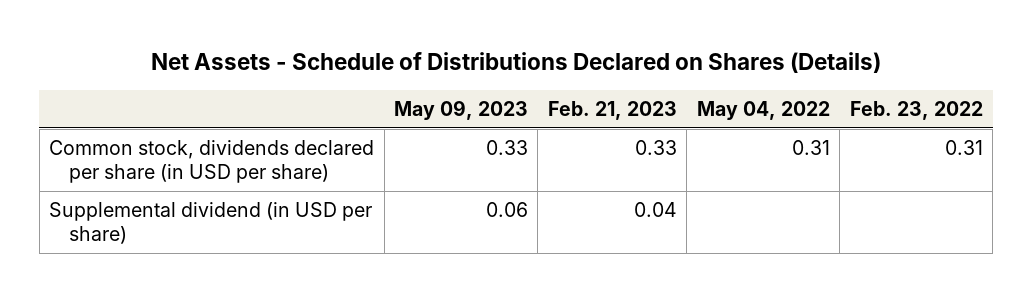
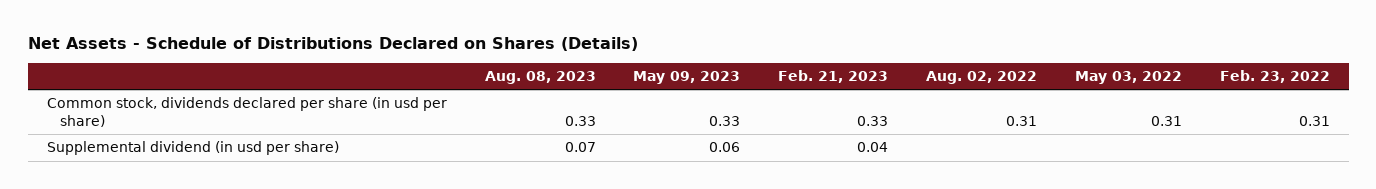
[696,100,830,120] May 04, 2022 -> none
none -> [484,70,596,84] Aug. 08, 2023
none -> [926,70,1038,84] Aug. 02, 2022
none -> [1074,70,1182,84] May 03, 2022
[49,140,375,184] Common stock, dividends declared per share (in USD per share) -> [46,97,447,127] Common stock, dividends declared per share (in usd per share)
[49,202,373,245] Supplemental dividend (in USD per share) -> [46,141,339,156] Supplemental dividend (in usd per share)

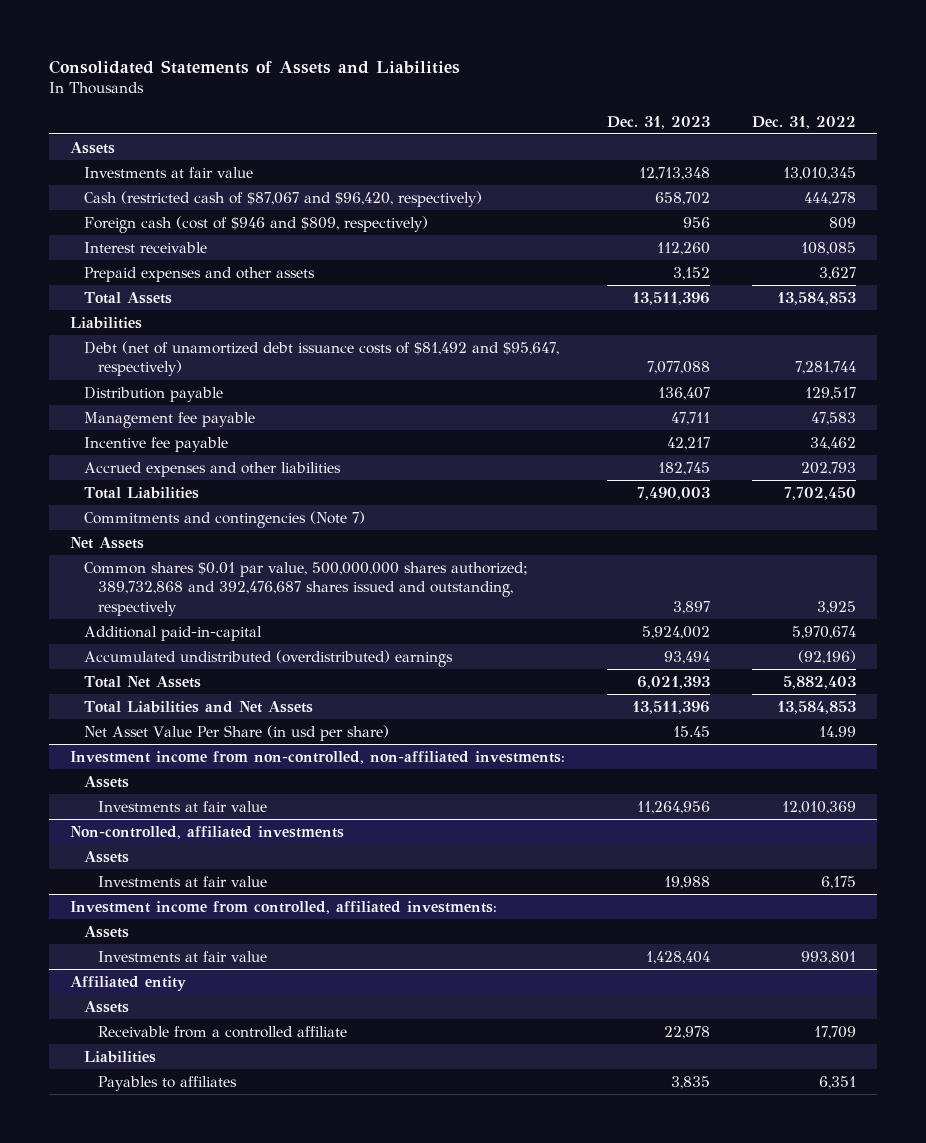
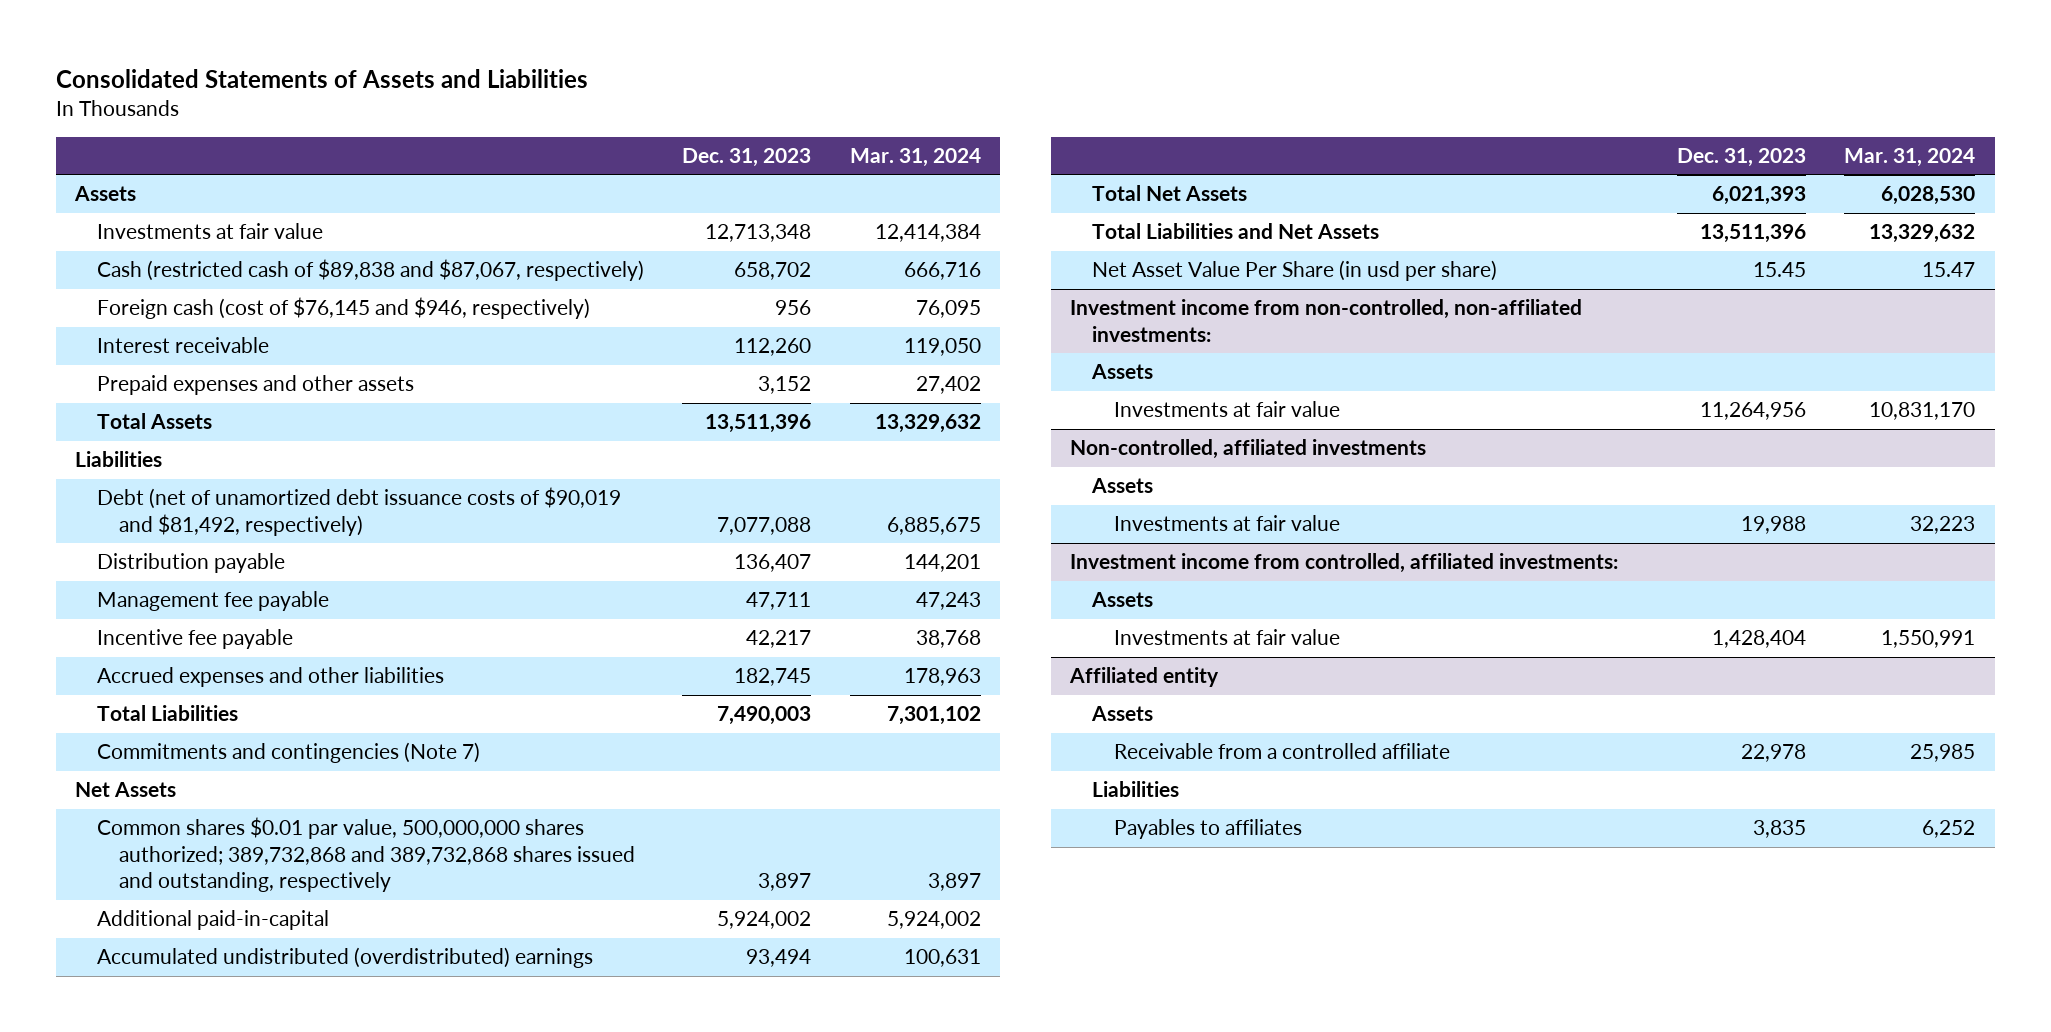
[752,115,857,129] Dec. 31, 2022 -> none
none -> [849,147,981,167] Mar. 31, 2024
[83,190,482,207] Cash (restricted cash of $87,067 and $96,420, respectively) -> [97,259,645,282] Cash (restricted cash of $89,838 and $87,067, respectively)
[83,215,428,233] Foreign cash (cost of $946 and $809, respectively) -> [97,297,591,320] Foreign cash (cost of $76,145 and $946, respectively)
[83,340,559,377] Debt (net of unamortized debt issuance costs of $81,492 and $95,647, respectively) -> [97,487,622,536] Debt (net of unamortized debt issuance costs of $90,019 and $81,492, respectively)
[83,561,528,616] Common shares $0.01 par value, 500,000,000 shares authorized; 389,732,868 and 392,476,687 shares issued and outstanding, respectively -> [97,817,635,893] Common shares $0.01 par value, 500,000,000 shares authorized; 389,732,868 and 389,732,868 shares issued and outstanding, respectively

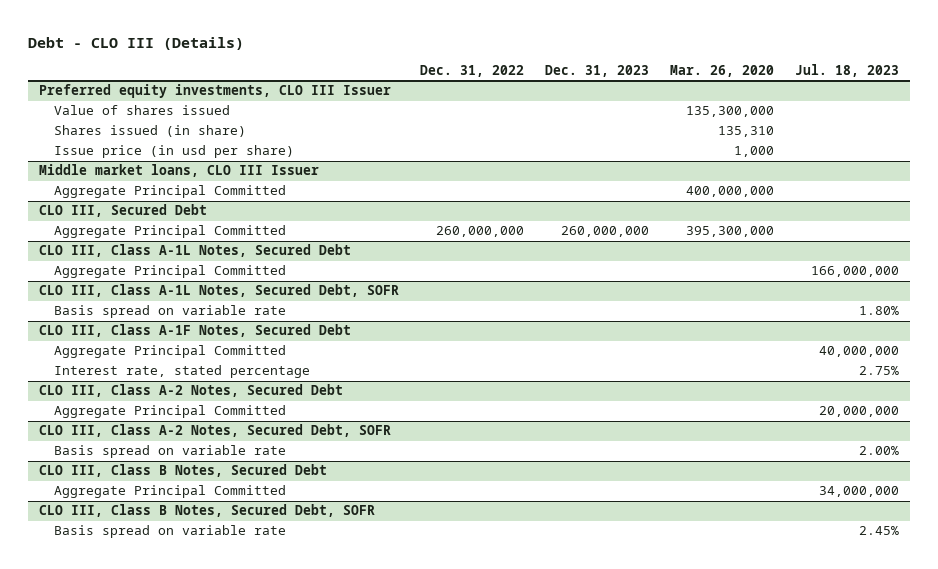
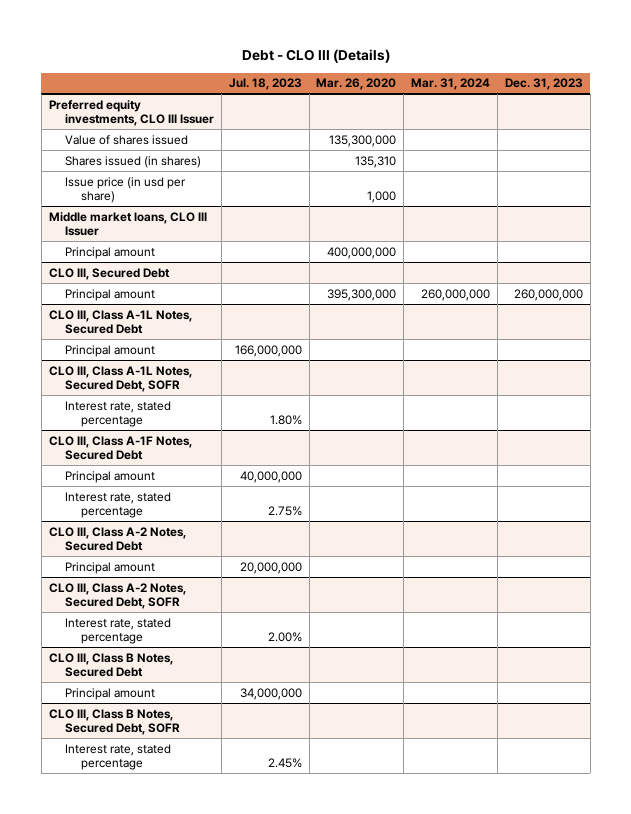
[419,65,524,78] Dec. 31, 2022 -> none
none -> [411,78,491,91] Mar. 31, 2024
[53,125,246,138] Shares issued (in share) -> [65,155,202,168] Shares issued (in shares)
[53,185,286,199] Aggregate Principal Committed -> [65,246,156,259] Principal amount
[53,225,286,239] Aggregate Principal Committed -> [65,288,156,301] Principal amount
[53,265,286,279] Aggregate Principal Committed -> [65,344,156,357] Principal amount
[53,305,286,319] Basis spread on variable rate -> [65,400,172,428] Interest rate, stated percentage
[53,345,286,359] Aggregate Principal Committed -> [65,470,156,483] Principal amount
[53,405,286,419] Aggregate Principal Committed -> [65,561,156,574] Principal amount
[53,445,286,459] Basis spread on variable rate -> [65,617,172,645] Interest rate, stated percentage
[53,485,286,499] Aggregate Principal Committed -> [65,687,156,700] Principal amount
[53,525,286,539] Basis spread on variable rate -> [65,743,172,771] Interest rate, stated percentage

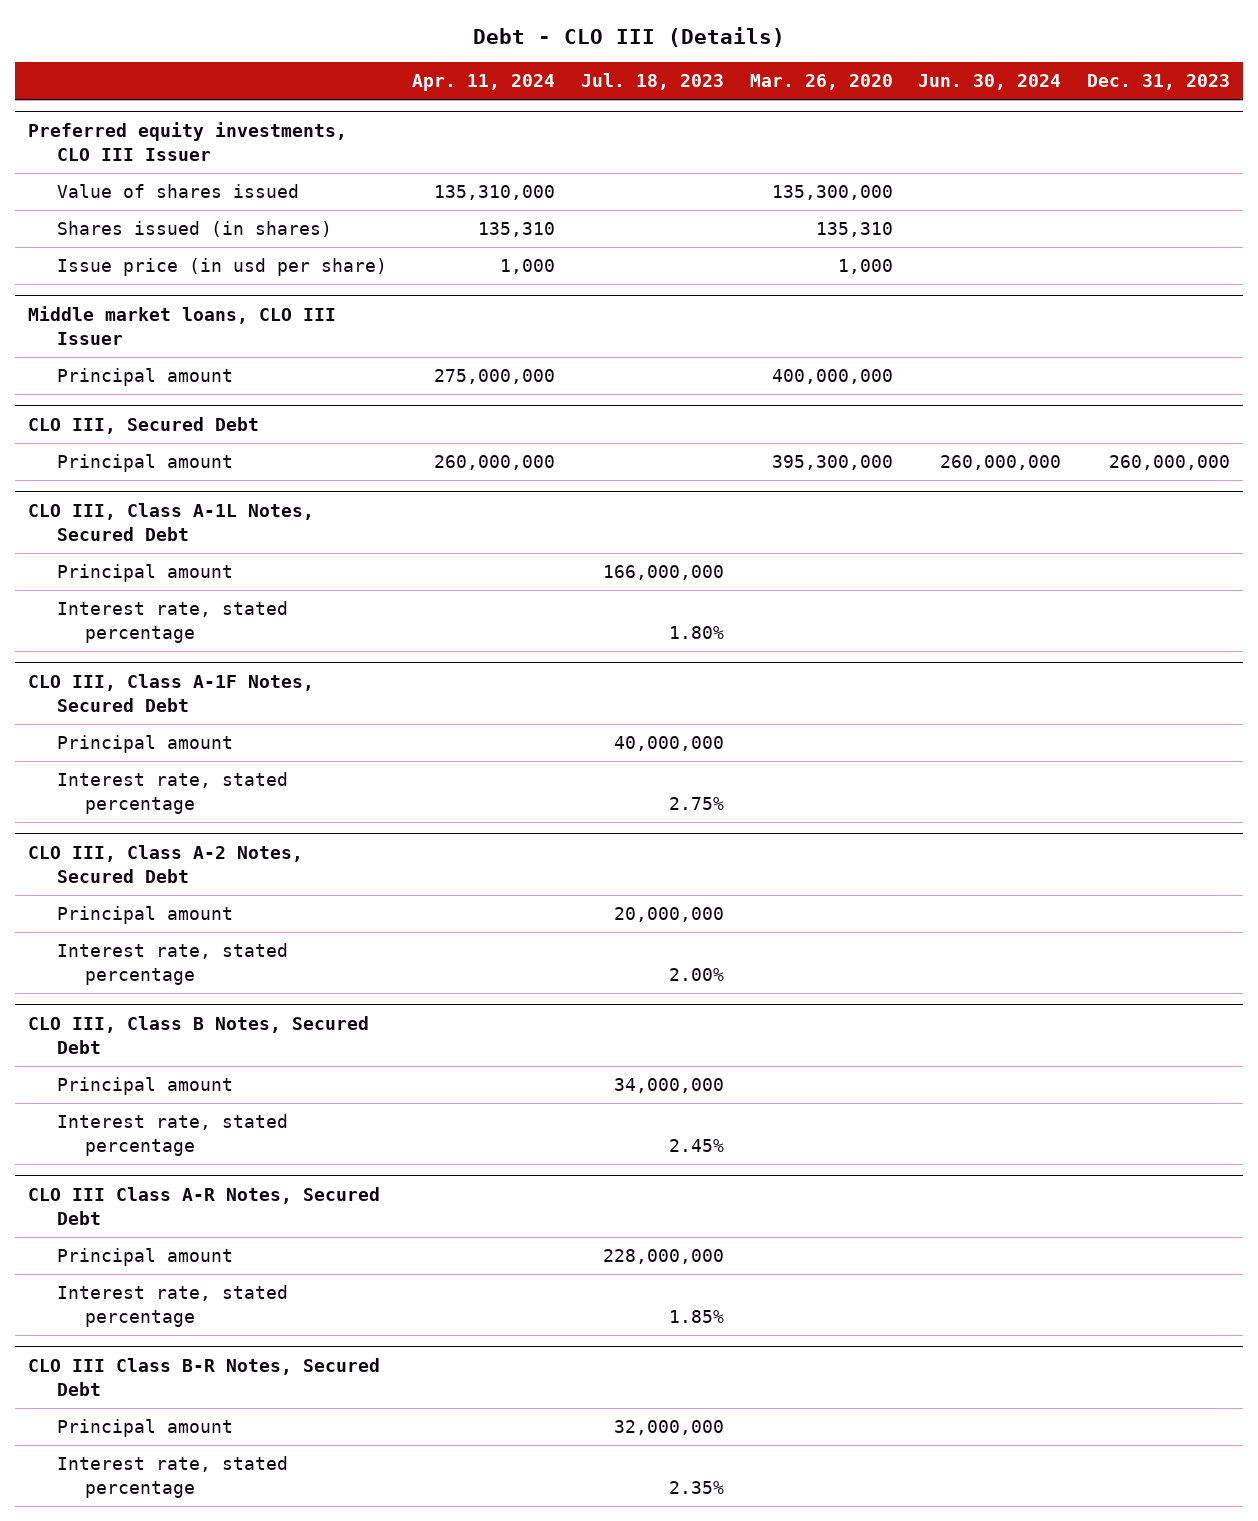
[411,78,491,91] Mar. 31, 2024 -> none
none -> [412,74,556,92] Apr. 11, 2024
none -> [918,74,1062,91] Jun. 30, 2024
[48,365,192,393] CLO III, Class A-1L Notes, Secured Debt, SOFR -> none
[48,582,186,610] CLO III, Class A-2 Notes, Secured Debt, SOFR -> none
[48,708,181,736] CLO III, Class B Notes, Secured Debt, SOFR -> none
none -> [28,1187,381,1225] CLO III Class A-R Notes, Secured Debt
none -> [56,1248,233,1267] Principal amount
none -> [56,1285,288,1327] Interest rate, stated percentage
none -> [28,1358,381,1396] CLO III Class B-R Notes, Secured Debt
none -> [56,1419,233,1438] Principal amount
none -> [56,1456,288,1498] Interest rate, stated percentage

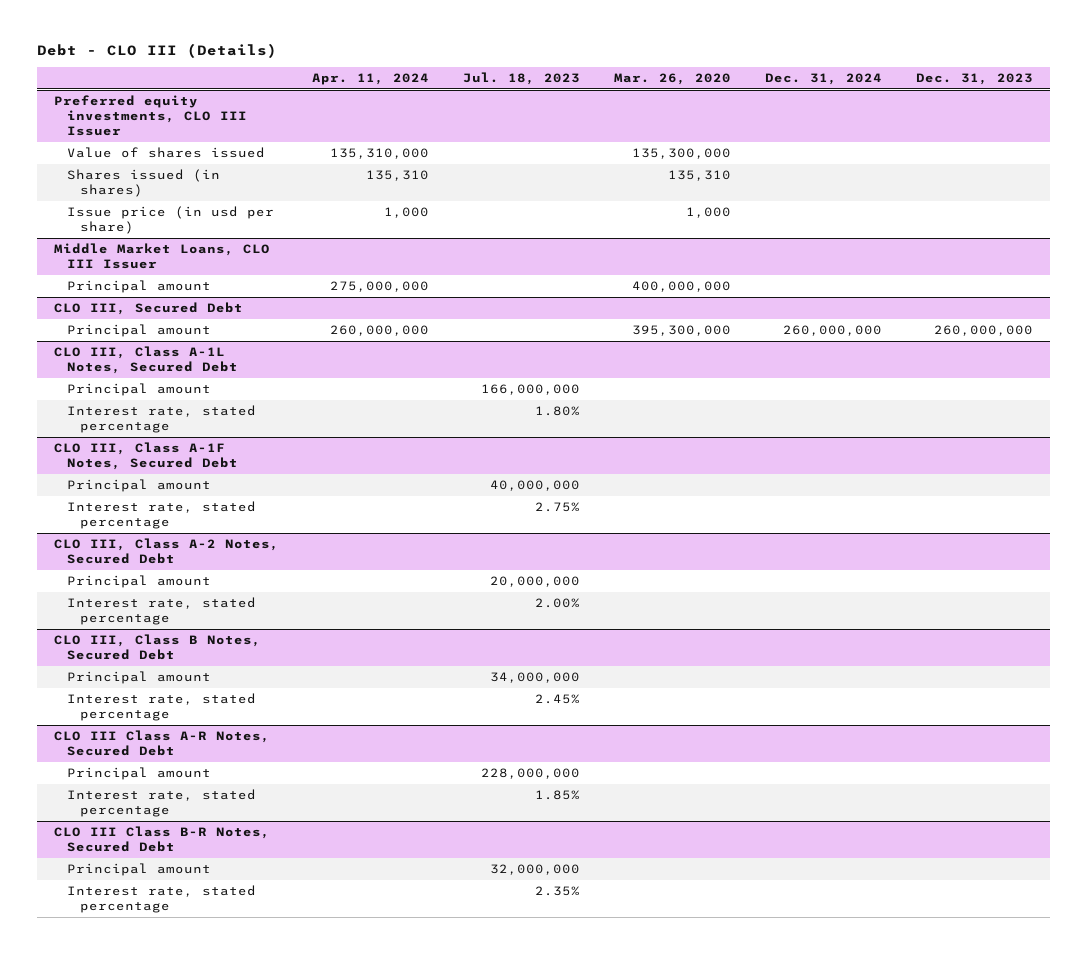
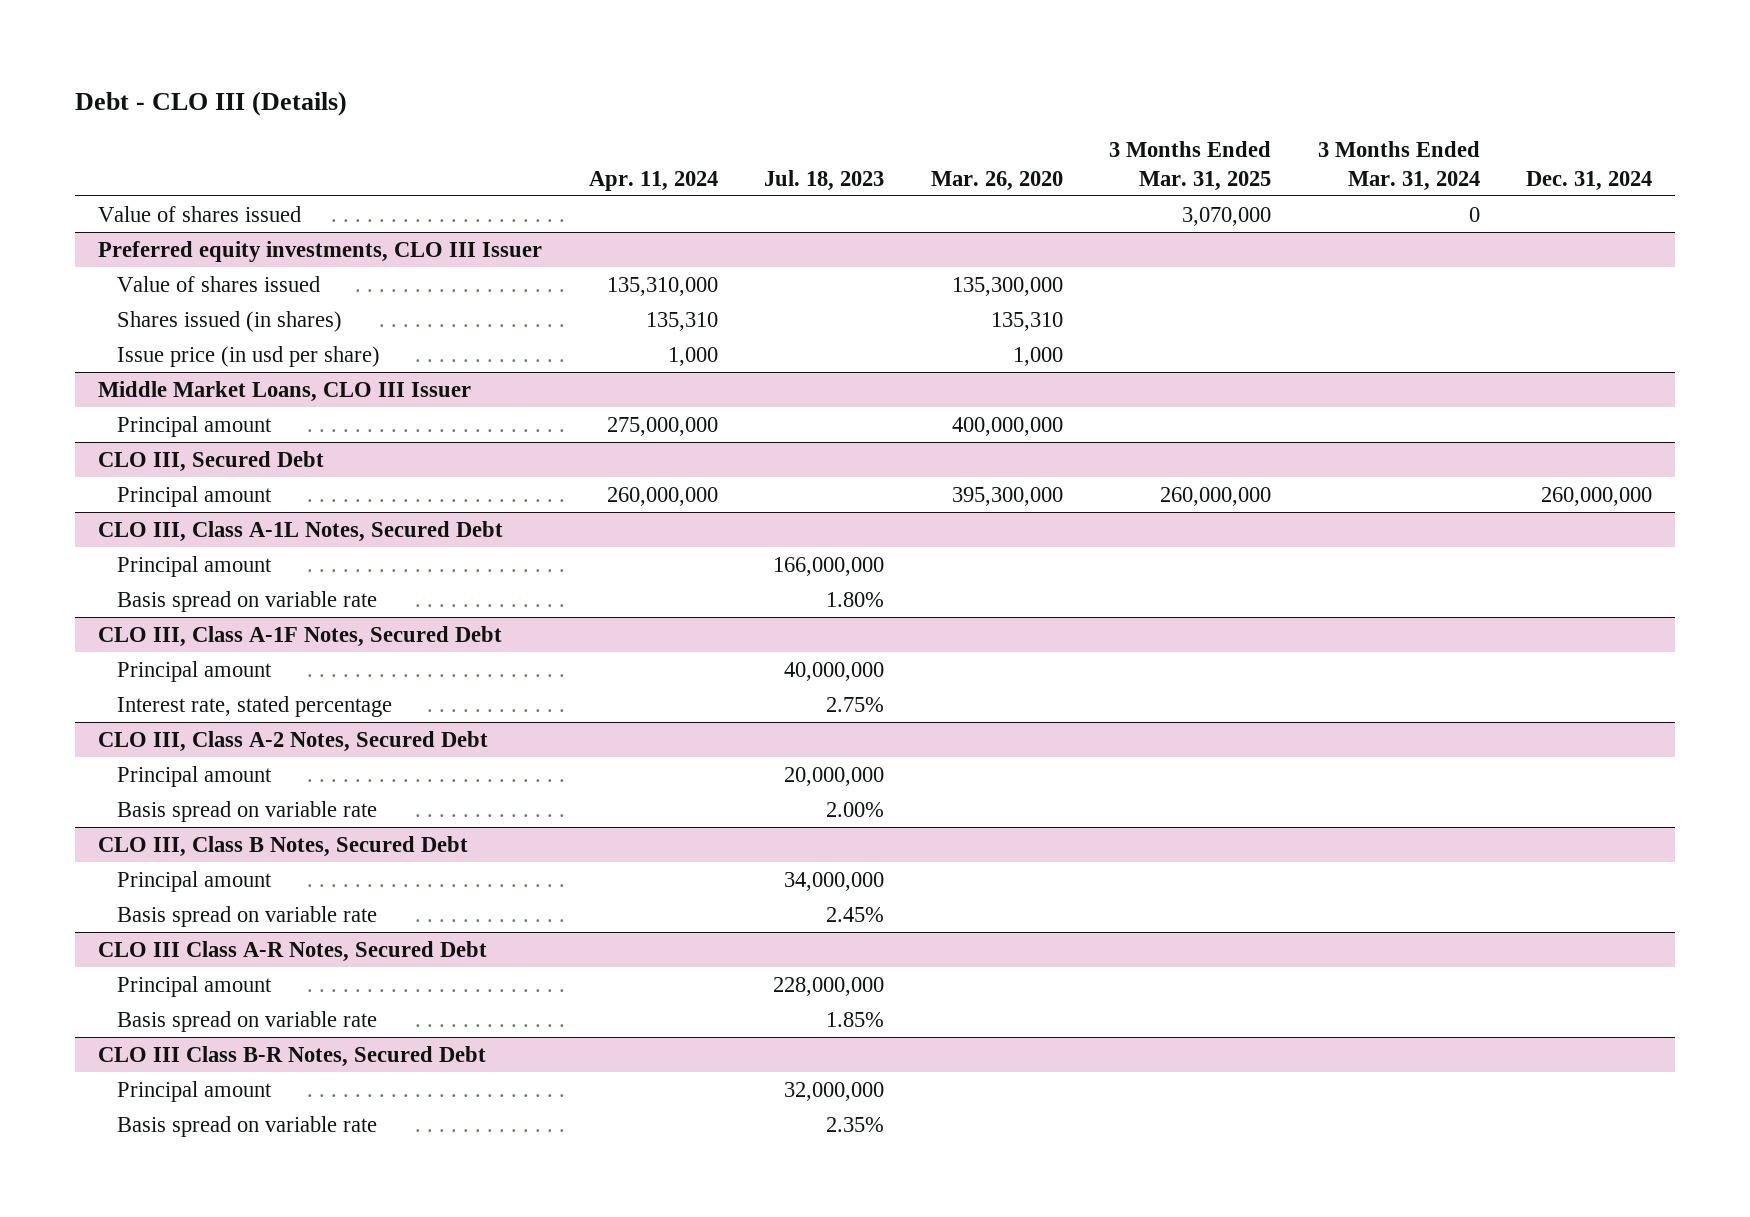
[915,72,1033,85] Dec. 31, 2023 -> none
none -> [1109,141,1272,191] 3 Months Ended Mar. 31, 2025
none -> [1317,141,1480,191] 3 Months Ended Mar. 31, 2024
none -> [98,205,302,222] Value of shares issued
[66,405,256,434] Interest rate, stated percentage -> [116,590,377,612] Basis spread on variable rate
[66,597,256,626] Interest rate, stated percentage -> [116,800,377,822] Basis spread on variable rate
[66,693,256,722] Interest rate, stated percentage -> [116,905,377,927] Basis spread on variable rate
[66,789,256,818] Interest rate, stated percentage -> [116,1010,377,1032] Basis spread on variable rate
[66,885,256,914] Interest rate, stated percentage -> [116,1115,377,1137] Basis spread on variable rate

